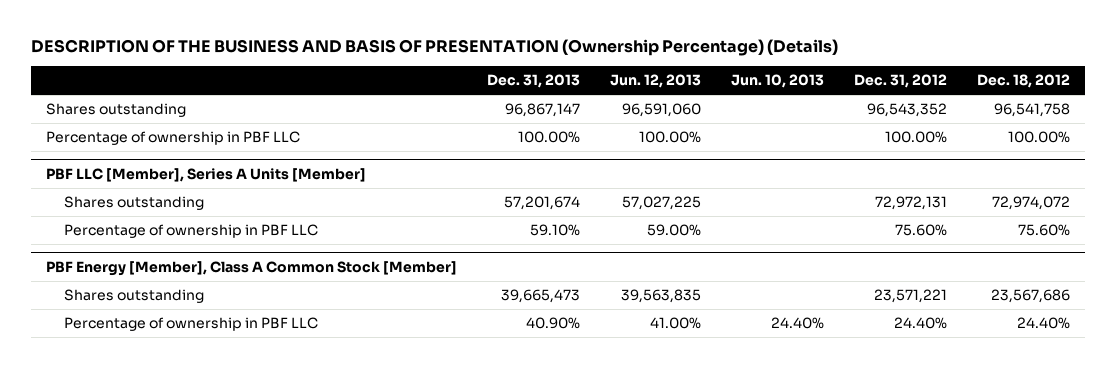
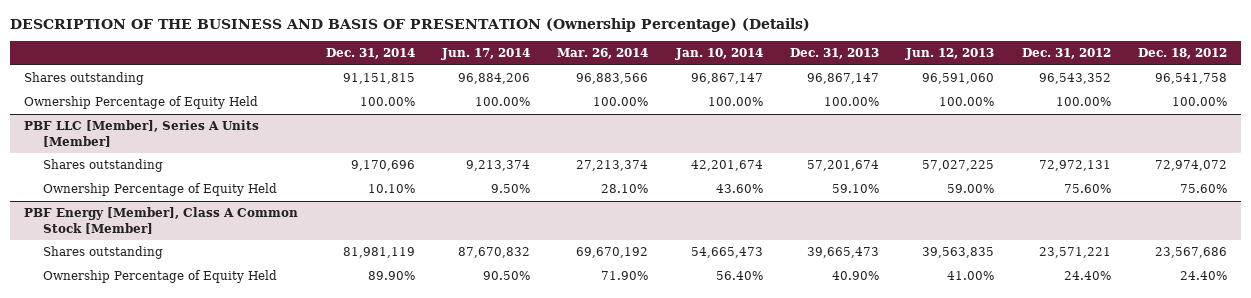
[730,74,824,89] Jun. 10, 2013 -> none
none -> [325,48,415,60] Dec. 31, 2014
none -> [440,48,530,61] Jun. 17, 2014
none -> [557,48,649,60] Mar. 26, 2014
none -> [674,48,763,61] Jan. 10, 2014
[45,131,300,146] Percentage of ownership in PBF LLC -> [24,96,259,110] Ownership Percentage of Equity Held
[63,224,318,239] Percentage of ownership in PBF LLC -> [42,183,277,197] Ownership Percentage of Equity Held
[63,317,318,332] Percentage of ownership in PBF LLC -> [42,270,277,284] Ownership Percentage of Equity Held

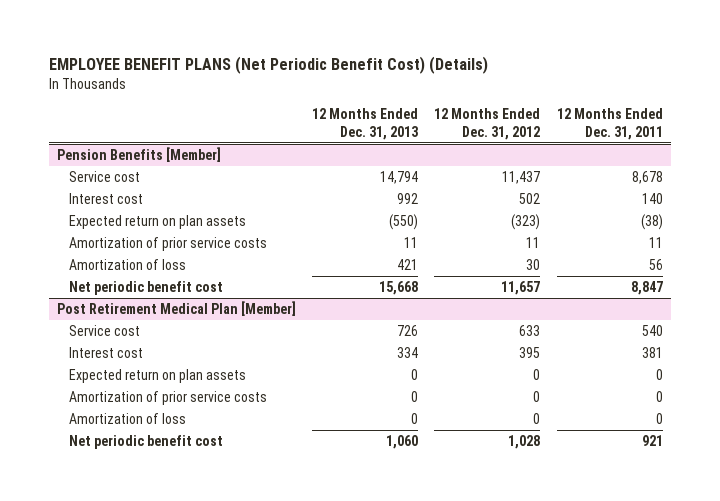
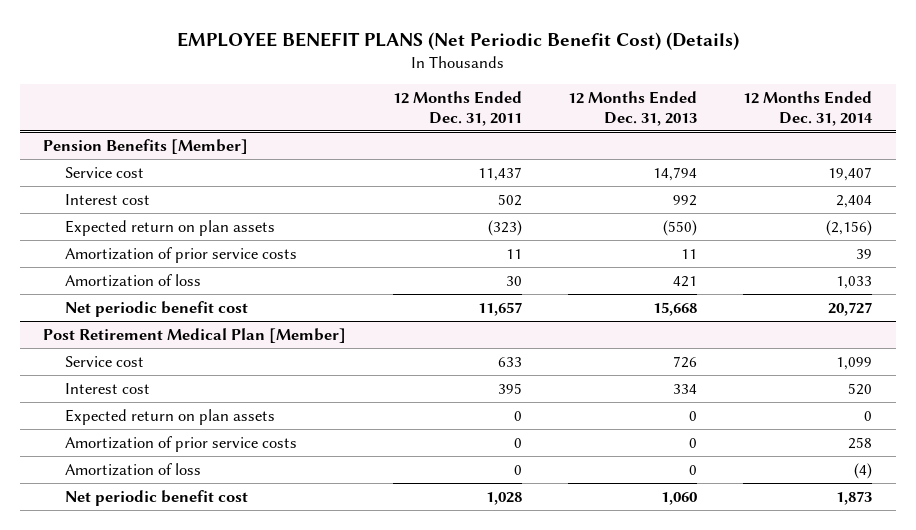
[434,107,541,140] 12 Months Ended Dec. 31, 2012 -> none
none -> [743,90,874,126] 12 Months Ended Dec. 31, 2014
[631,170,663,184] 8,678 -> [477,166,522,181] 11,437
[641,192,663,204] 140 -> [497,193,522,206] 502
[640,213,663,230] (38) -> [487,219,522,236] (323)
[648,258,663,270] 56 -> [505,275,522,286] 30
[630,280,663,295] 8,847 -> [477,301,522,316] 11,657
[641,324,663,336] 540 -> [497,356,522,367] 633
[641,346,663,358] 381 -> [497,382,522,394] 395
[641,434,663,446] 921 -> [485,491,522,505] 1,028

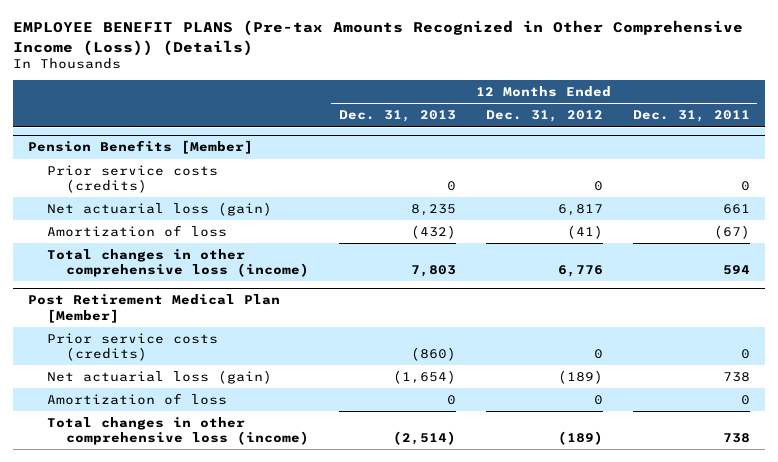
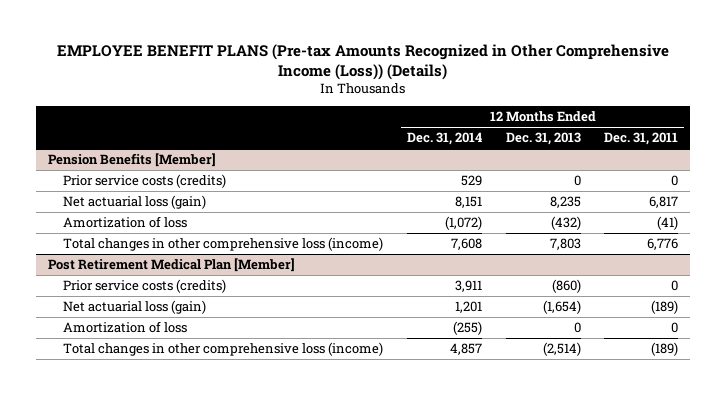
[485,110,603,123] Dec. 31, 2012 -> none
none -> [406,132,482,146] Dec. 31, 2014
[722,203,750,214] 661 -> [649,196,679,209] 6,817
[713,224,750,239] (67) -> [657,216,679,231] (41)
[722,265,750,276] 594 -> [647,238,679,251] 6,776
[722,371,750,382] 738 -> [651,300,679,315] (189)
[722,433,750,444] 738 -> [651,342,679,357] (189)

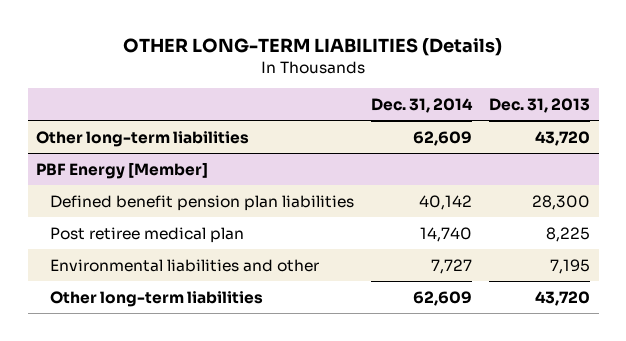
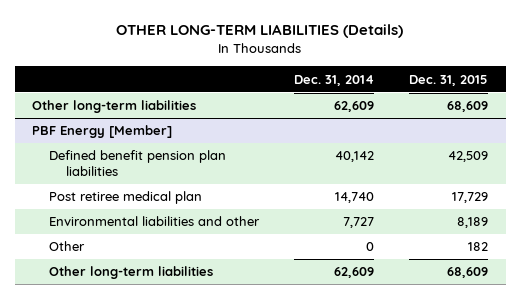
[489,97,591,113] Dec. 31, 2013 -> none
none -> [409,74,489,86] Dec. 31, 2015
none -> [49,241,86,252] Other

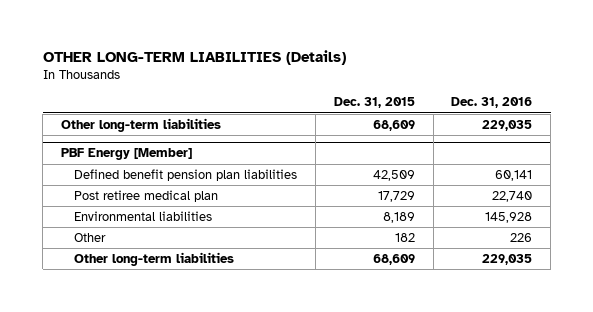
[294,74,375,86] Dec. 31, 2014 -> none
none -> [451,97,533,109] Dec. 31, 2016
[49,216,261,227] Environmental liabilities and other -> [74,210,213,221] Environmental liabilities

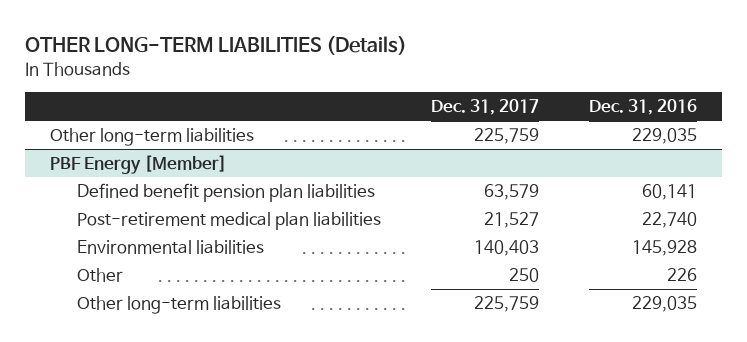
[333,97,415,109] Dec. 31, 2015 -> none
none -> [430,99,539,116] Dec. 31, 2017
[74,189,219,202] Post retiree medical plan -> [77,212,382,231] Post-retirement medical plan liabilities

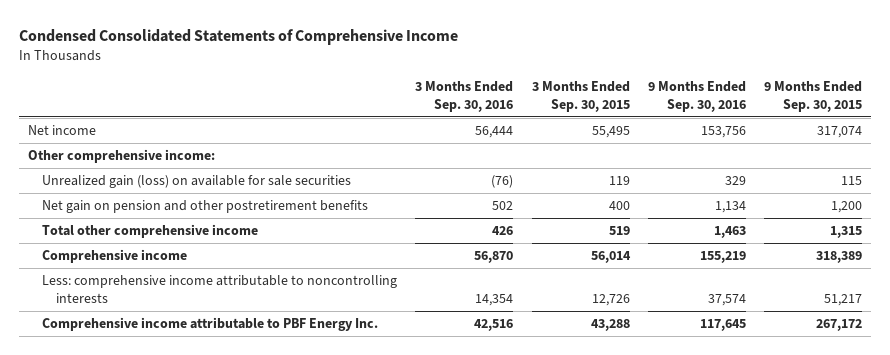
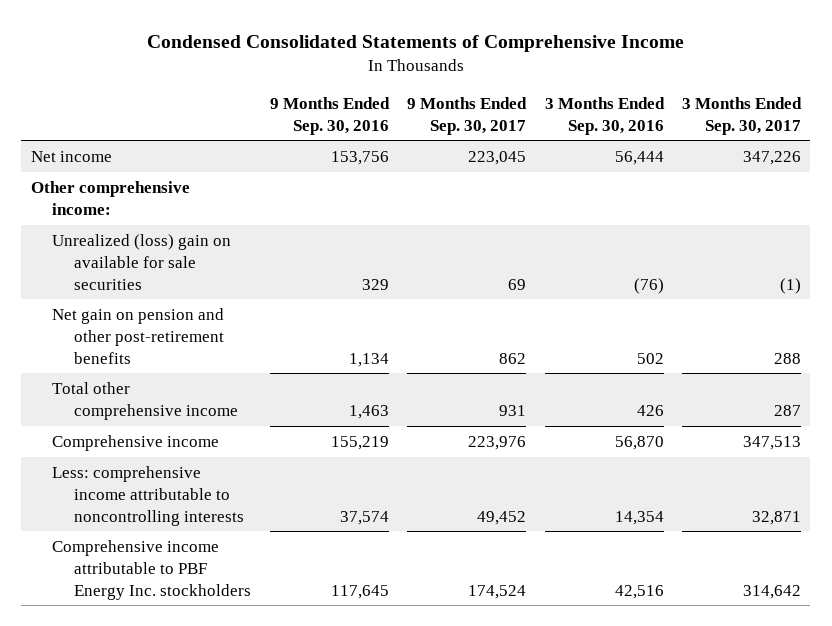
[531,80,630,112] 3 Months Ended Sep. 30, 2015 -> none
[764,80,863,112] 9 Months Ended Sep. 30, 2015 -> none
none -> [407,96,528,135] 9 Months Ended Sep. 30, 2017
none -> [682,96,803,135] 3 Months Ended Sep. 30, 2017
[41,175,351,189] Unrealized gain (loss) on available for sale securities -> [52,233,232,290] Unrealized (loss) gain on available for sale securities
[41,200,368,214] Net gain on pension and other postretirement benefits -> [52,307,225,364] Net gain on pension and other post-retirement benefits
[41,317,378,332] Comprehensive income attributable to PBF Energy Inc. -> [52,539,252,600] Comprehensive income attributable to PBF Energy Inc. stockholders

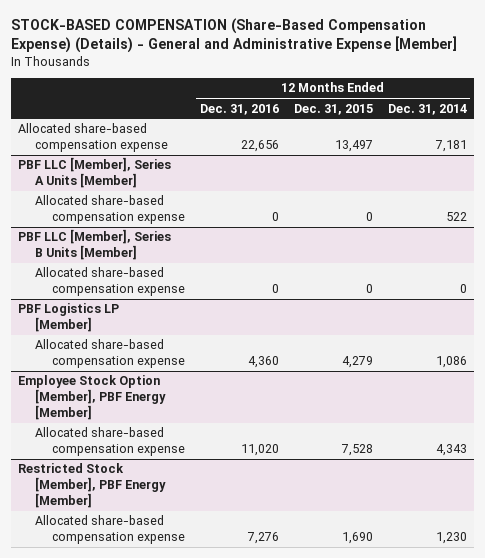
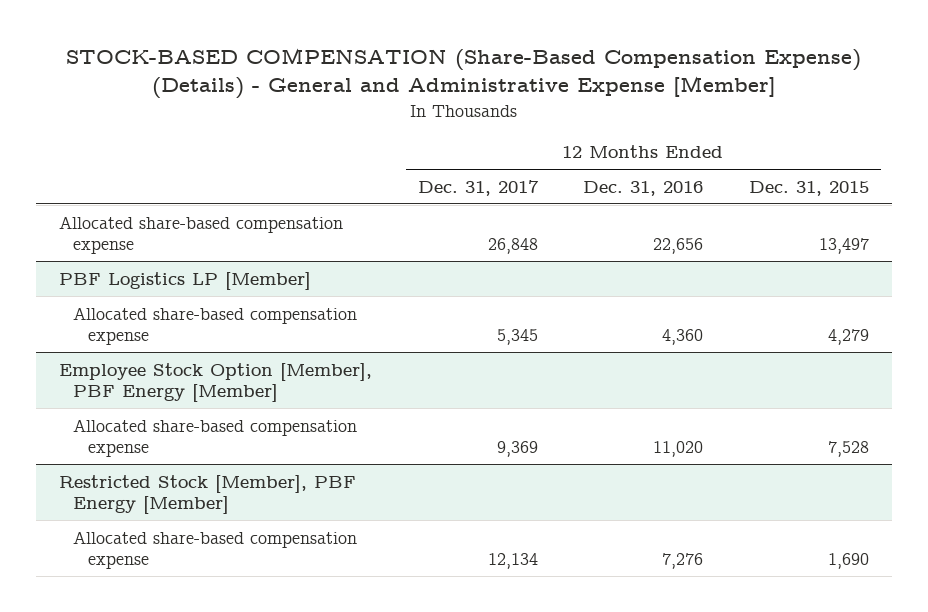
[387,103,467,115] Dec. 31, 2014 -> none
none -> [417,179,539,196] Dec. 31, 2017
[18,157,172,189] PBF LLC [Member], Series A Units [Member] -> none
[34,195,185,225] Allocated share-based compensation expense -> none
[18,229,172,261] PBF LLC [Member], Series B Units [Member] -> none
[34,267,185,297] Allocated share-based compensation expense -> none

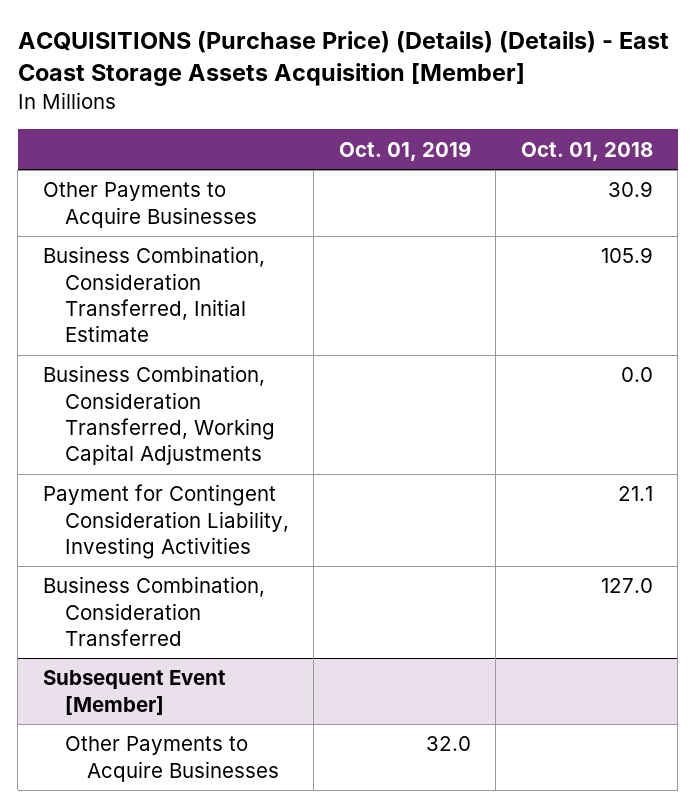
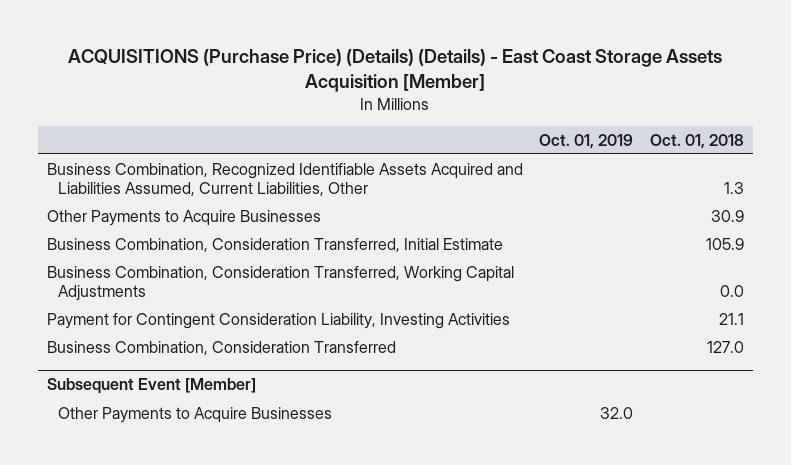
none -> [46,162,523,196] Business Combination, Recognized Identifiable Assets Acquired and Liabilities Assumed, Current Liabilities, Other

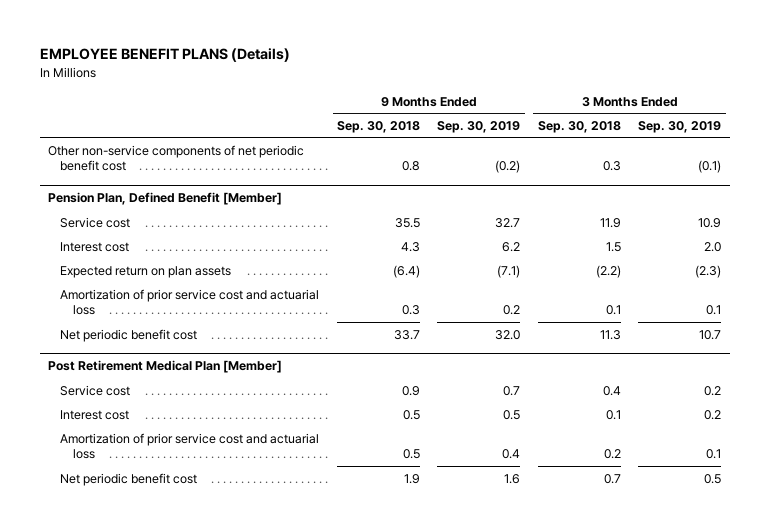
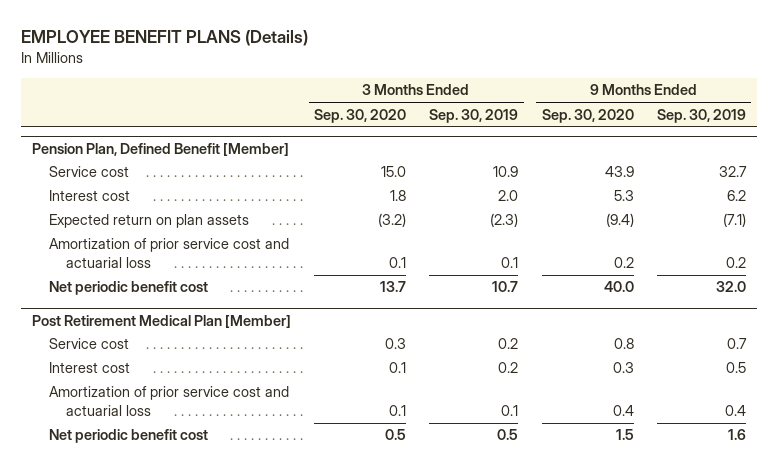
[336,120,420,133] Sep. 30, 2018 -> none
[537,120,621,133] Sep. 30, 2018 -> none
none -> [314,108,407,123] Sep. 30, 2020
none -> [541,108,634,123] Sep. 30, 2020
[48,144,305,172] Other non-service components of net periodic benefit cost -> none

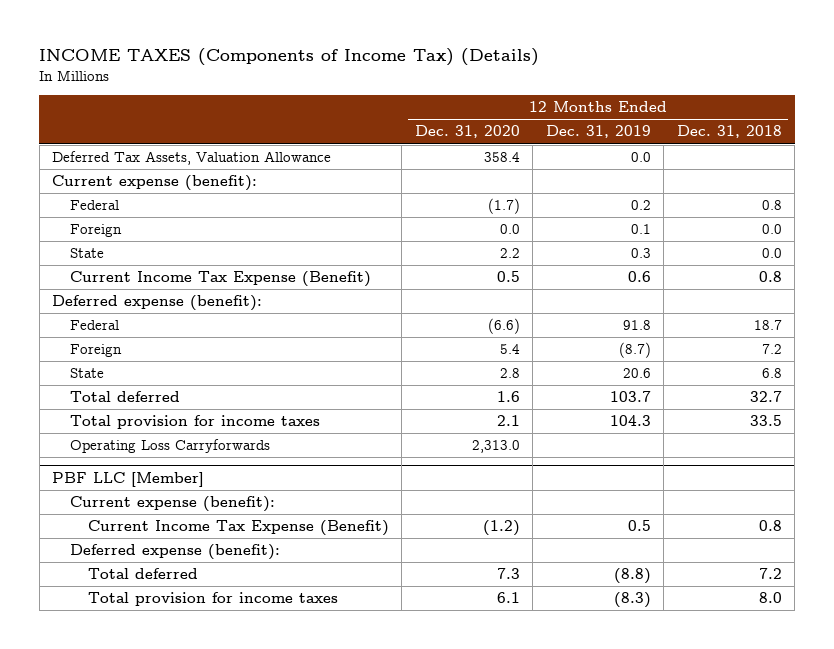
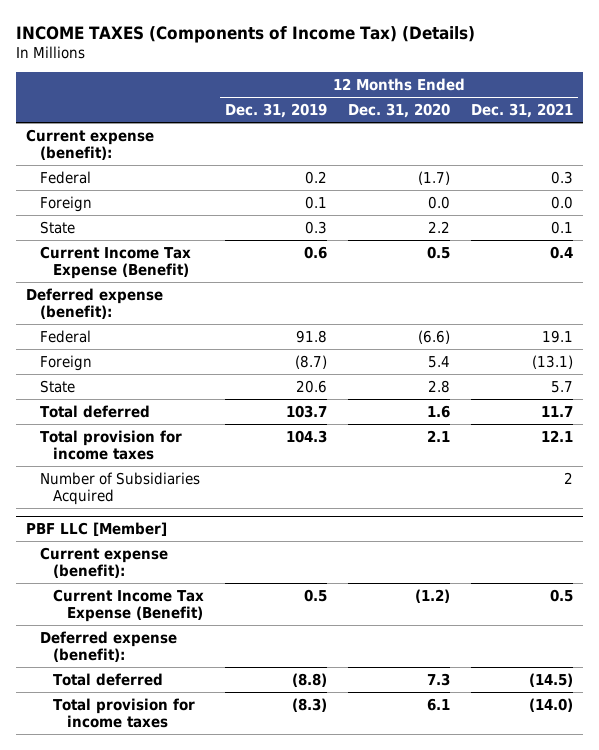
[676,125,782,139] Dec. 31, 2018 -> none
none -> [470,102,573,118] Dec. 31, 2021
[52,151,332,166] Deferred Tax Assets, Valuation Allowance -> none
[69,439,270,454] Operating Loss Carryforwards -> none
none -> [39,471,200,505] Number of Subsidiaries Acquired

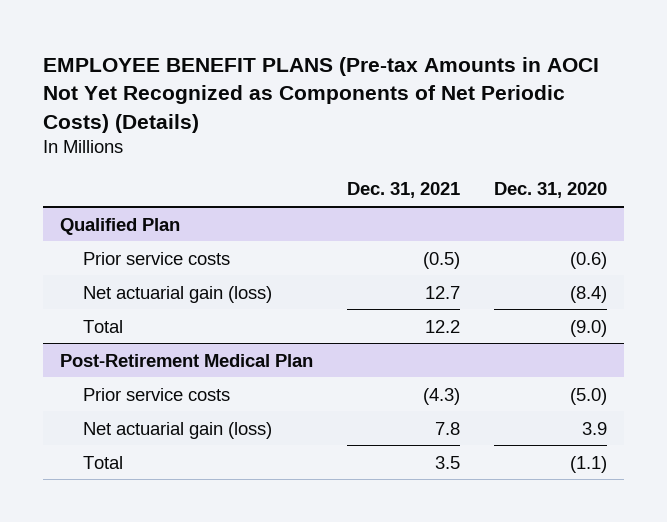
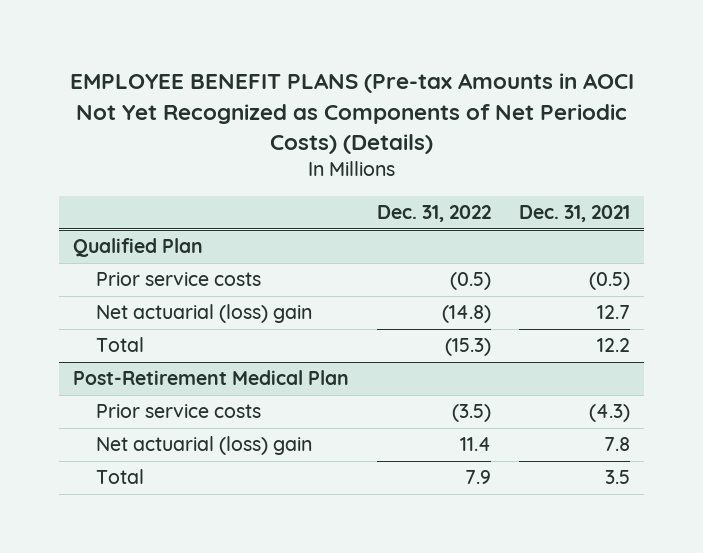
[493,182,607,199] Dec. 31, 2020 -> none
none -> [377,205,492,223] Dec. 31, 2022
[83,285,273,303] Net actuarial gain (loss) -> [96,304,313,324] Net actuarial (loss) gain
[83,421,273,439] Net actuarial gain (loss) -> [96,436,313,456] Net actuarial (loss) gain

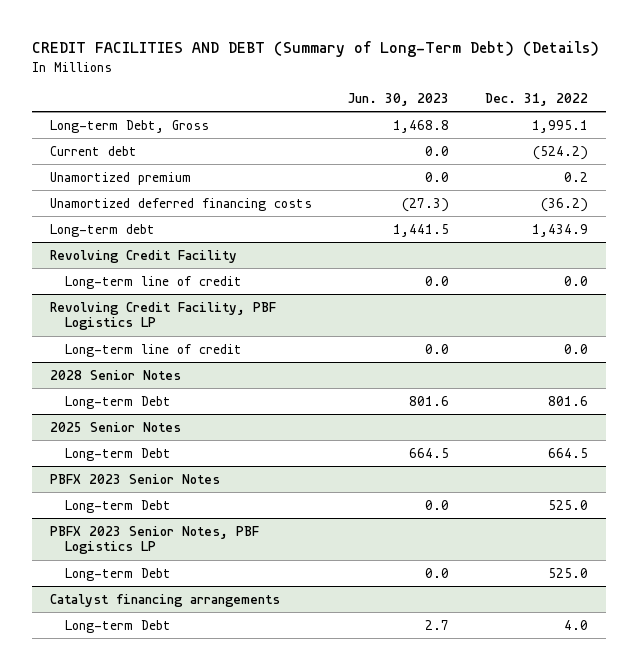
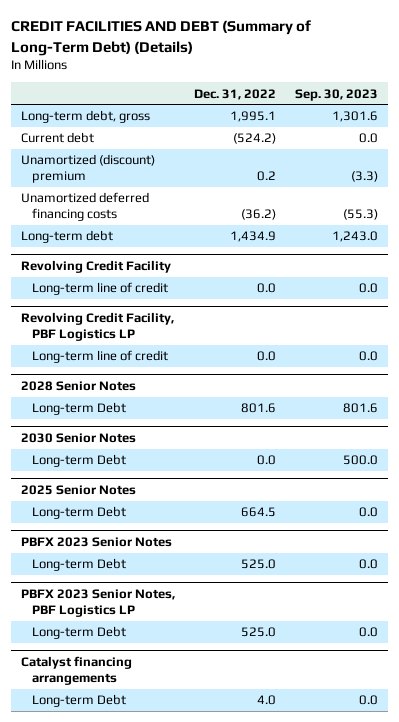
[347,92,449,106] Jun. 30, 2023 -> none
none -> [295,88,379,101] Sep. 30, 2023
[50,119,210,133] Long-term Debt, Gross -> [20,110,150,124] Long-term debt, gross
[50,171,192,185] Unamortized premium -> [20,154,155,184] Unamortized (discount) premium
none -> [20,433,136,444] 2030 Senior Notes
none -> [31,454,126,468] Long-term Debt

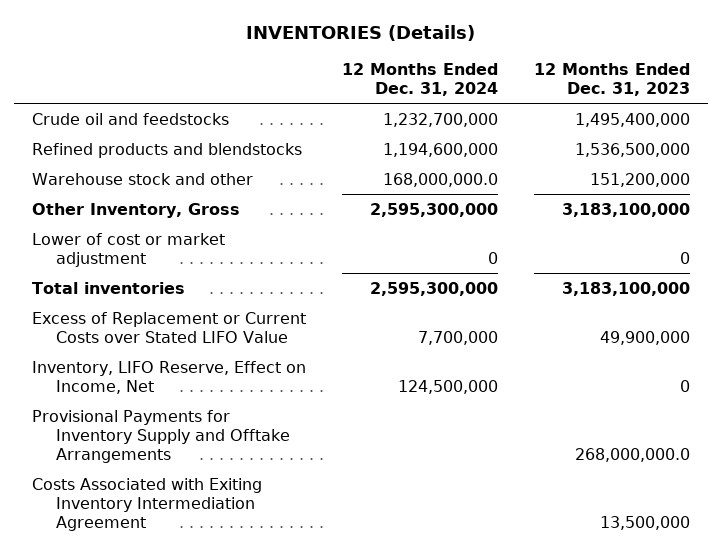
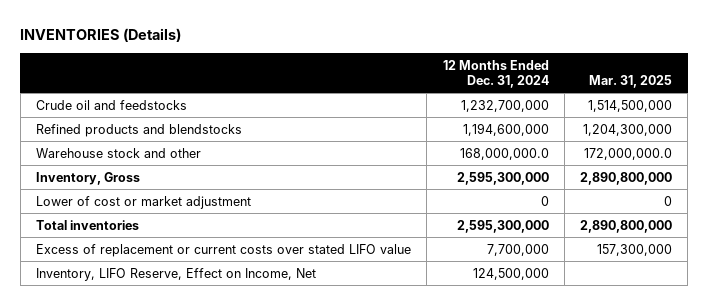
[533,62,690,97] 12 Months Ended Dec. 31, 2023 -> none
none -> [589,74,673,88] Mar. 31, 2025
[32,202,241,218] Other Inventory, Gross -> [35,171,140,185] Inventory, Gross
[32,311,307,343] Excess of Replacement or Current Costs over Stated LIFO Value -> [35,243,411,257] Excess of replacement or current costs over stated LIFO value
[32,409,291,464] Provisional Payments for Inventory Supply and Offtake Arrangements -> none
[32,477,263,532] Costs Associated with Exiting Inventory Intermediation Agreement -> none

